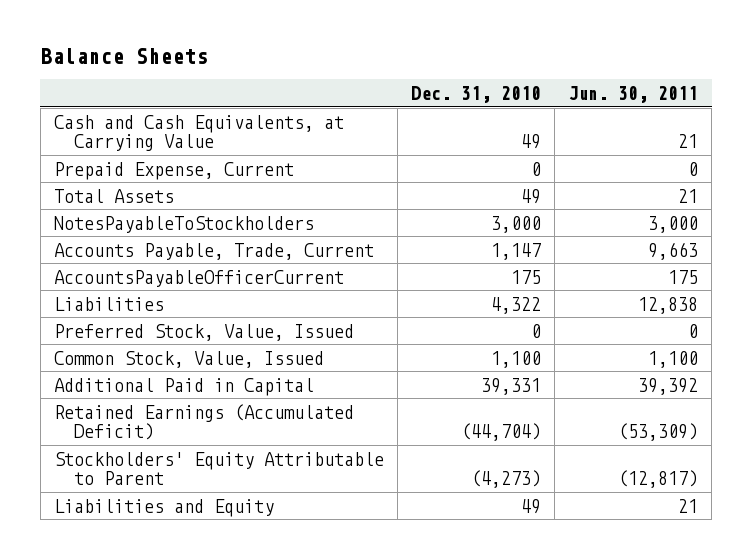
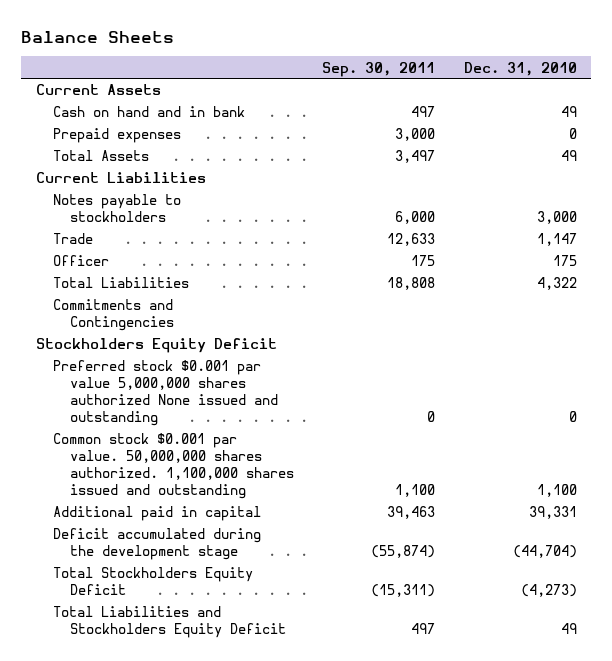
[568,85,699,103] Jun. 30, 2011 -> none
none -> [322,61,436,77] Sep. 30, 2011
[53,114,344,152] Cash and Cash Equivalents, at Carrying Value -> none
none -> [35,84,161,96] Current Assets
none -> [52,106,245,118] Cash on hand and in bank
[53,161,294,180] Prepaid Expense, Current -> [52,128,181,144] Prepaid expenses
none -> [35,172,206,184] Current Liabilities
[53,215,314,233] NotesPayableToStockholders -> [52,194,181,223] Notes payable to stockholders
[53,242,374,260] Accounts Payable, Trade, Current -> [52,233,93,245] Trade
[53,269,344,287] AccountsPayableOfficerCurrent -> [52,255,109,267] Officer
[53,296,164,311] Liabilities -> [52,277,189,289] Total Liabilities
none -> [52,299,174,332] Commitments and Contingencies
none -> [35,338,277,354] Stockholders Equity Deficit
[53,323,354,341] Preferred Stock, Value, Issued -> [52,360,278,427] Preferred stock $0.001 par value 5,000,000 shares authorized None issued and outstanding
[53,350,324,368] Common Stock, Value, Issued -> [52,433,294,500] Common stock $0.001 par value. 50,000,000 shares authorized. 1,100,000 shares issued and outstanding
[53,377,314,396] Additional Paid in Capital -> [52,506,261,522] Additional paid in capital
[53,403,354,441] Retained Earnings (Accumulated Deficit) -> [52,528,261,561] Deficit accumulated during the development stage
[53,451,384,486] Stockholders' Equity Attributable to Parent -> [52,567,253,596] Total Stockholders Equity Deficit
[53,498,274,517] Liabilities and Equity -> [52,606,286,639] Total Liabilities and Stockholders Equity Deficit

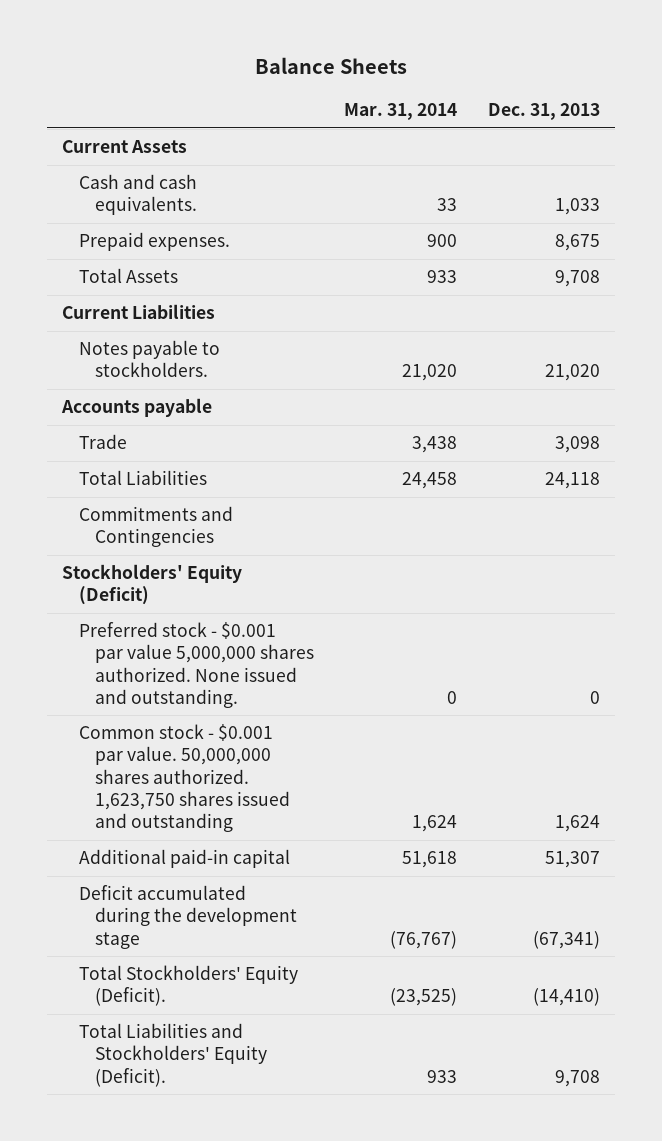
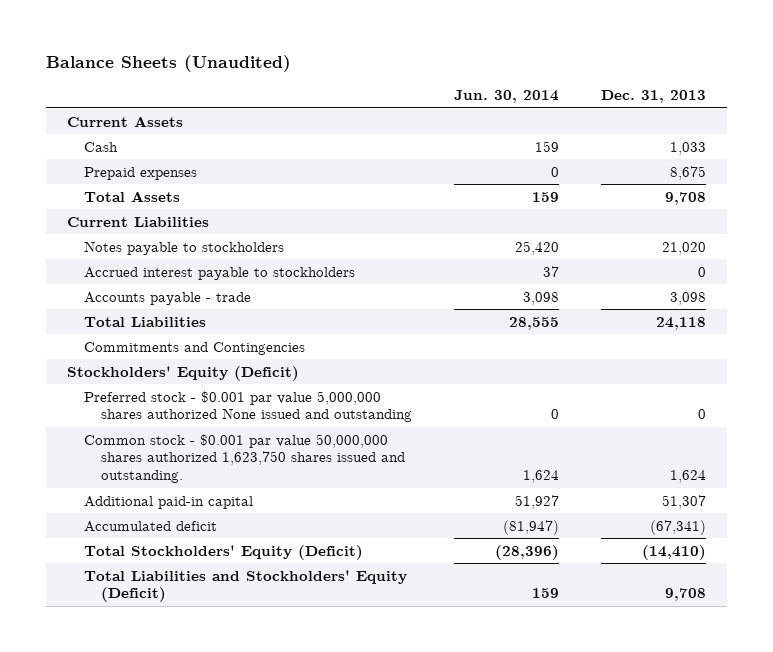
[254,57,407,75] Balance Sheets -> [45,55,291,73] Balance Sheets (Unaudited)
[344,102,458,120] Mar. 31, 2014 -> none
none -> [453,90,559,104] Jun. 30, 2014
[78,174,197,216] Cash and cash equivalents. -> [83,141,118,152] Cash
[78,232,230,252] Prepaid expenses. -> [83,166,197,180] Prepaid expenses
[61,398,213,418] Accounts payable -> none
[78,340,220,378] Notes payable to stockholders. -> [83,240,284,255] Notes payable to stockholders
none -> [83,266,355,280] Accrued interest payable to stockholders
[78,434,127,450] Trade -> [83,291,251,305] Accounts payable - trade
[78,622,314,708] Preferred stock - $0.001 par value 5,000,000 shares authorized. None issued and outstanding. -> [83,390,412,423] Preferred stock - $0.001 par value 5,000,000 shares authorized None issued and outstanding
[78,724,290,832] Common stock - $0.001 par value. 50,000,000 shares authorized. 1,623,750 shares issued and outstanding -> [83,433,405,484] Common stock - $0.001 par value 50,000,000 shares authorized 1,623,750 shares issued and outstanding.
[78,885,297,949] Deficit accumulated during the development stage -> [83,520,217,532] Accumulated deficit
[78,965,298,1007] Total Stockholders' Equity (Deficit). -> [83,544,363,560] Total Stockholders' Equity (Deficit)
[78,1023,267,1087] Total Liabilities and Stockholders' Equity (Deficit). -> [83,569,407,603] Total Liabilities and Stockholders' Equity (Deficit)

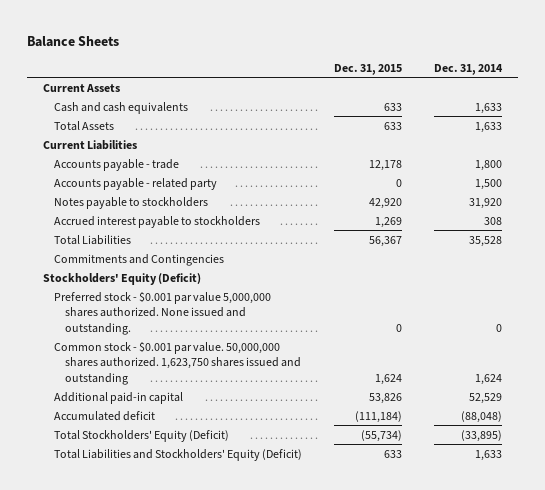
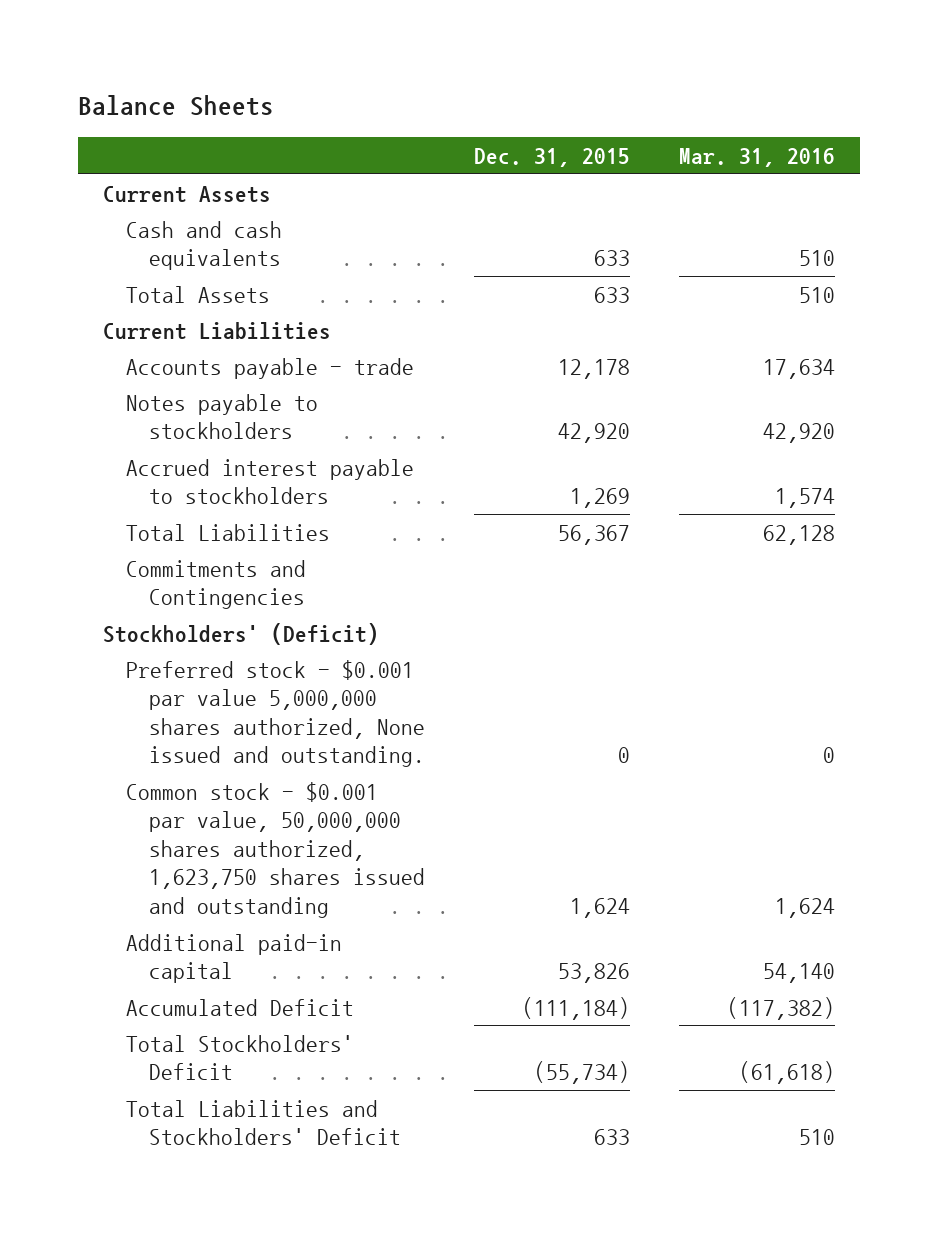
[434,63,504,75] Dec. 31, 2014 -> none
none -> [679,147,836,167] Mar. 31, 2016
[54,177,218,190] Accounts payable - related party -> none
[42,272,201,285] Stockholders' Equity (Deficit) -> [102,622,379,645] Stockholders' (Deficit)
[54,291,272,335] Preferred stock - $0.001 par value 5,000,000 shares authorized. None issued and outstanding. -> [125,659,425,768] Preferred stock - $0.001 par value 5,000,000 shares authorized, None issued and outstanding.
[54,341,302,385] Common stock - $0.001 par value. 50,000,000 shares authorized. 1,623,750 shares issued and outstanding -> [125,781,425,918] Common stock - $0.001 par value, 50,000,000 shares authorized, 1,623,750 shares issued and outstanding
[54,410,156,421] Accumulated deficit -> [125,998,354,1016] Accumulated Deficit
[54,429,230,442] Total Stockholders' Equity (Deficit) -> [125,1034,354,1081] Total Stockholders' Deficit
[54,448,303,461] Total Liabilities and Stockholders' Equity (Deficit) -> [125,1099,401,1146] Total Liabilities and Stockholders' Deficit

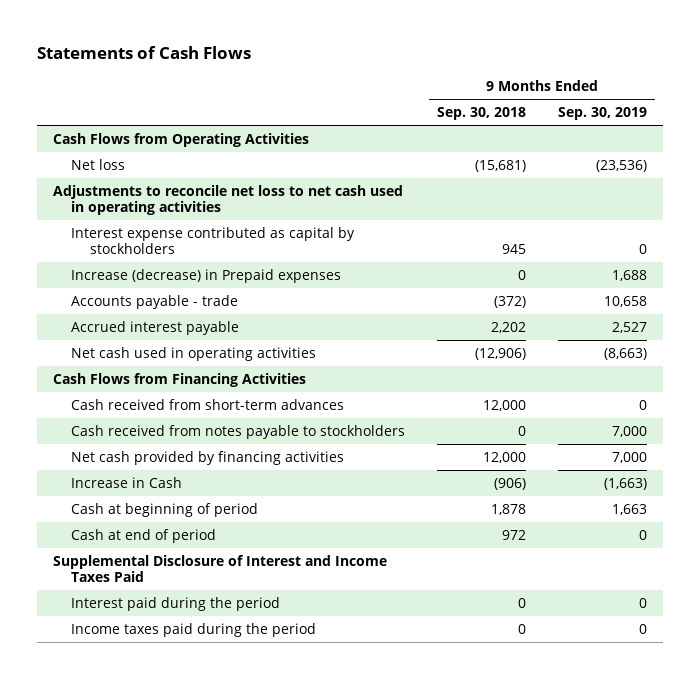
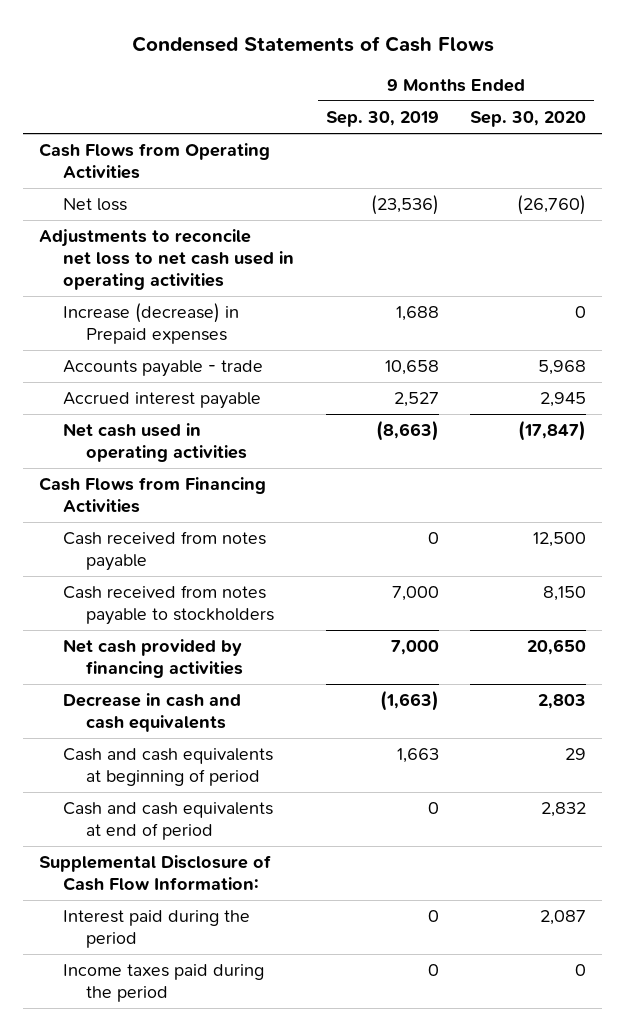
[37,46,252,60] Statements of Cash Flows -> [131,36,494,53] Condensed Statements of Cash Flows
[436,107,526,121] Sep. 30, 2018 -> none
none -> [470,111,587,128] Sep. 30, 2020
[71,227,356,255] Interest expense contributed as capital by stockholders -> none
[71,399,345,411] Cash received from short-term advances -> none
none -> [62,531,266,572] Cash received from notes payable
[71,477,183,489] Increase in Cash -> [62,693,241,733] Decrease in cash and cash equivalents
[71,503,259,518] Cash at beginning of period -> [62,748,273,787] Cash and cash equivalents at beginning of period
[71,529,217,544] Cash at end of period -> [62,802,273,841] Cash and cash equivalents at end of period
[52,555,387,583] Supplemental Disclosure of Interest and Income Taxes Paid -> [39,855,272,892] Supplemental Disclosure of Cash Flow Information:

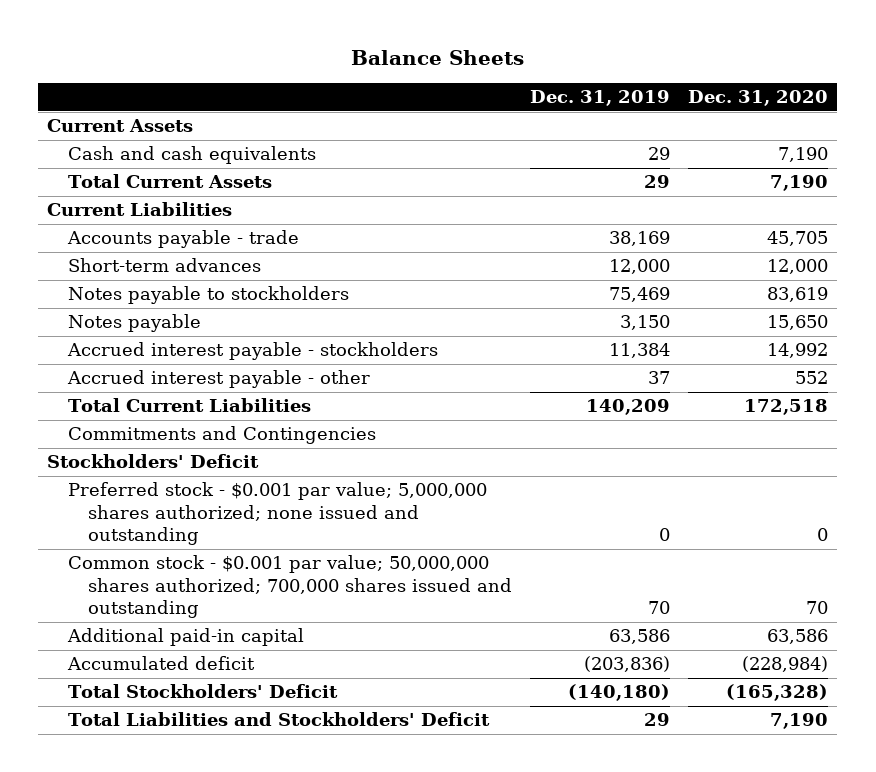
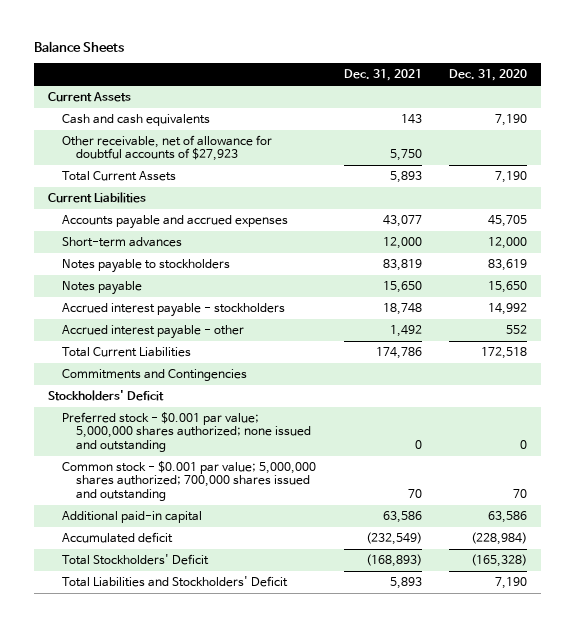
[530,90,671,107] Dec. 31, 2019 -> none
none -> [343,69,422,82] Dec. 31, 2021
none -> [61,135,272,162] Other receivable, net of allowance for doubtful accounts of $27,923
[66,230,299,249] Accounts payable - trade -> [61,215,288,230] Accounts payable and accrued expenses
[67,555,513,619] Common stock - $0.001 par value; 50,000,000 shares authorized; 700,000 shares issued and outstanding -> [61,461,316,501] Common stock - $0.001 par value; 5,000,000 shares authorized; 700,000 shares issued and outstanding

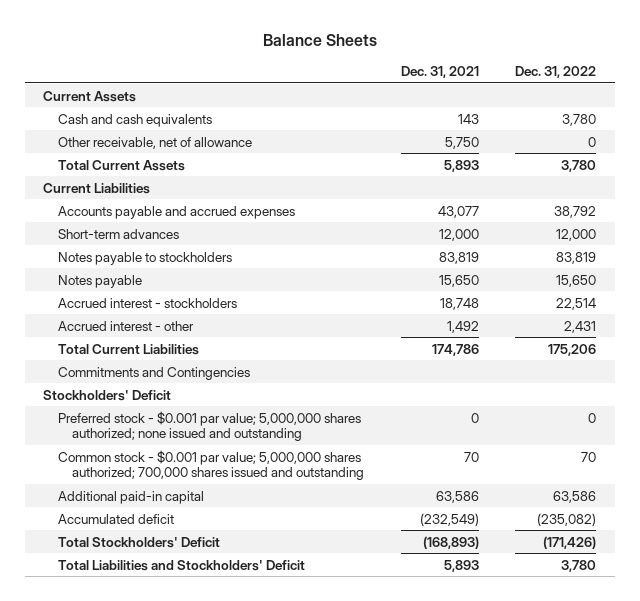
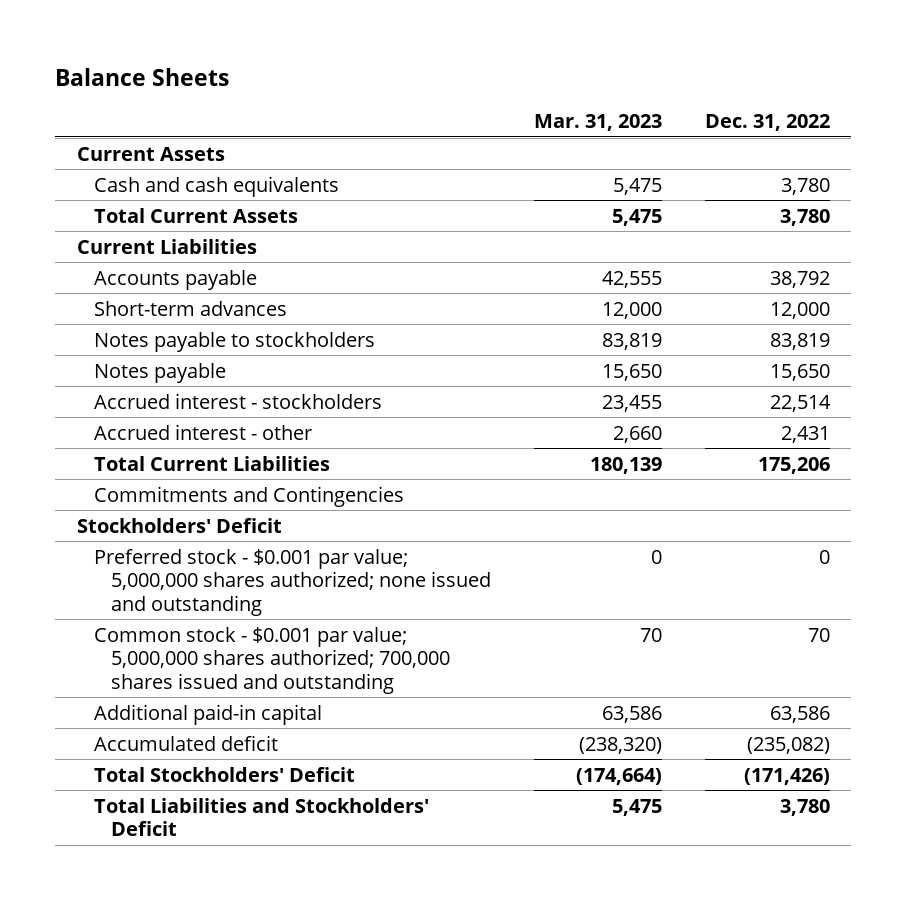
[400,66,479,79] Dec. 31, 2021 -> none
none -> [533,114,662,132] Mar. 31, 2023
[57,136,252,149] Other receivable, net of allowance -> none
[57,205,295,219] Accounts payable and accrued expenses -> [93,269,257,290] Accounts payable

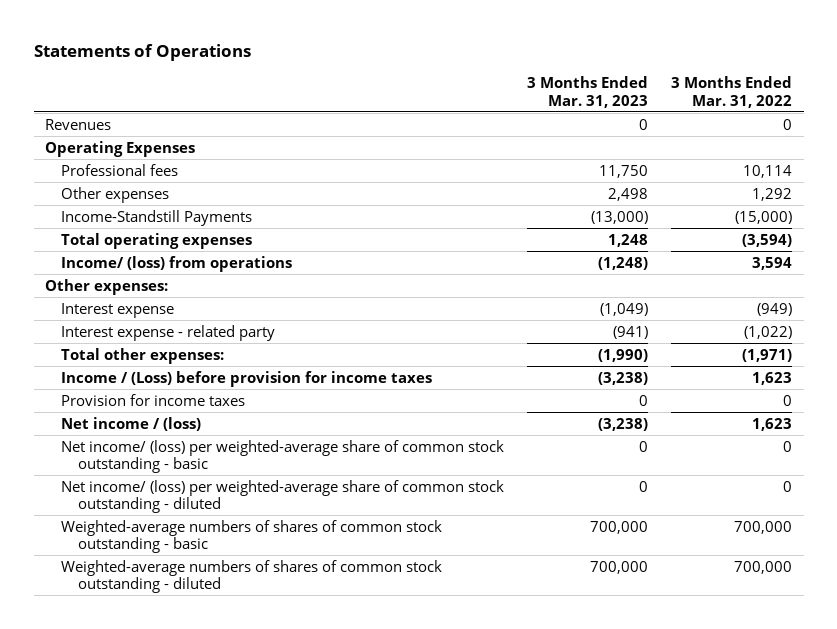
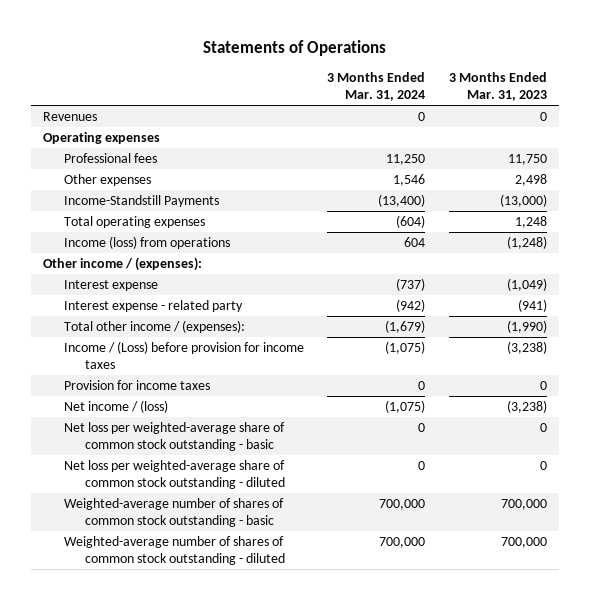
[671,76,793,108] 3 Months Ended Mar. 31, 2022 -> none
none -> [327,72,426,102] 3 Months Ended Mar. 31, 2024
[44,140,195,157] Operating Expenses -> [42,132,160,145] Operating expenses
[61,255,293,272] Income/ (loss) from operations -> [63,236,230,250] Income (loss) from operations
[44,278,168,295] Other expenses: -> [42,257,202,272] Other income / (expenses):
[61,347,225,364] Total other expenses: -> [63,320,245,334] Total other income / (expenses):
[61,439,505,474] Net income/ (loss) per weighted-average share of common stock outstanding - basic -> [63,422,285,452] Net loss per weighted-average share of common stock outstanding - basic
[61,479,505,514] Net income/ (loss) per weighted-average share of common stock outstanding - diluted -> [63,460,285,490] Net loss per weighted-average share of common stock outstanding - diluted
[61,519,443,554] Weighted-average numbers of shares of common stock outstanding - basic -> [63,498,284,528] Weighted-average number of shares of common stock outstanding - basic
[61,559,443,594] Weighted-average numbers of shares of common stock outstanding - diluted -> [63,536,285,566] Weighted-average number of shares of common stock outstanding - diluted

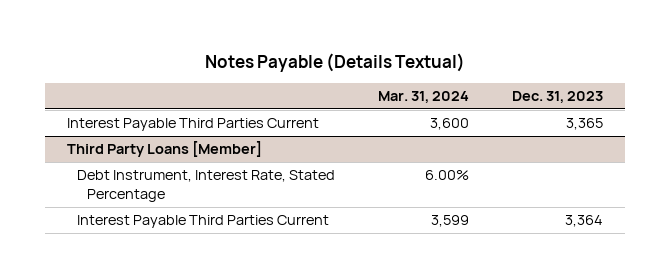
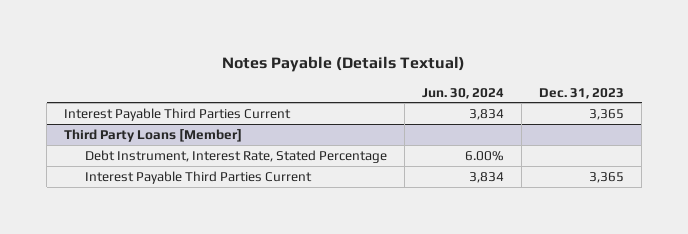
[378,91,470,104] Mar. 31, 2024 -> none
none -> [421,87,504,99] Jun. 30, 2024
[565,215,604,228] 3,364 -> [589,171,625,183] 3,365

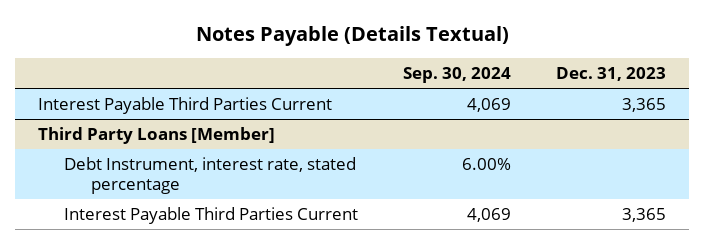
[421,87,504,99] Jun. 30, 2024 -> none
none -> [403,67,512,84] Sep. 30, 2024
[84,149,387,163] Debt Instrument, Interest Rate, Stated Percentage -> [64,156,357,195] Debt Instrument, interest rate, stated percentage

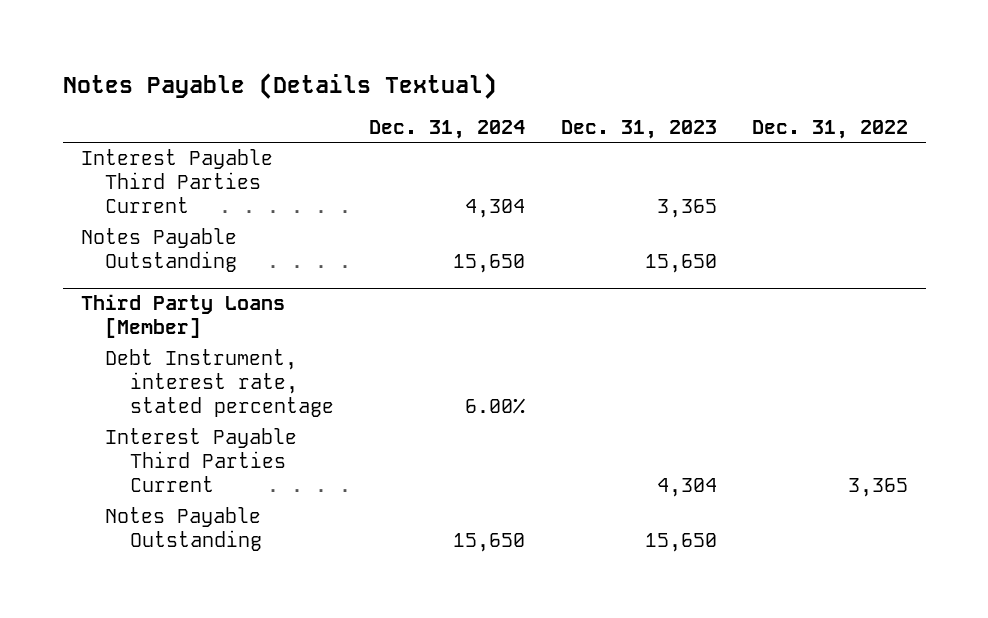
[403,67,512,84] Sep. 30, 2024 -> none
none -> [369,120,526,140] Dec. 31, 2024
none -> [751,120,908,140] Dec. 31, 2022
none -> [80,227,238,273] Notes Payable Outstanding
[622,207,667,222] 3,365 -> [656,478,717,498] 4,304
none -> [105,506,262,552] Notes Payable Outstanding

